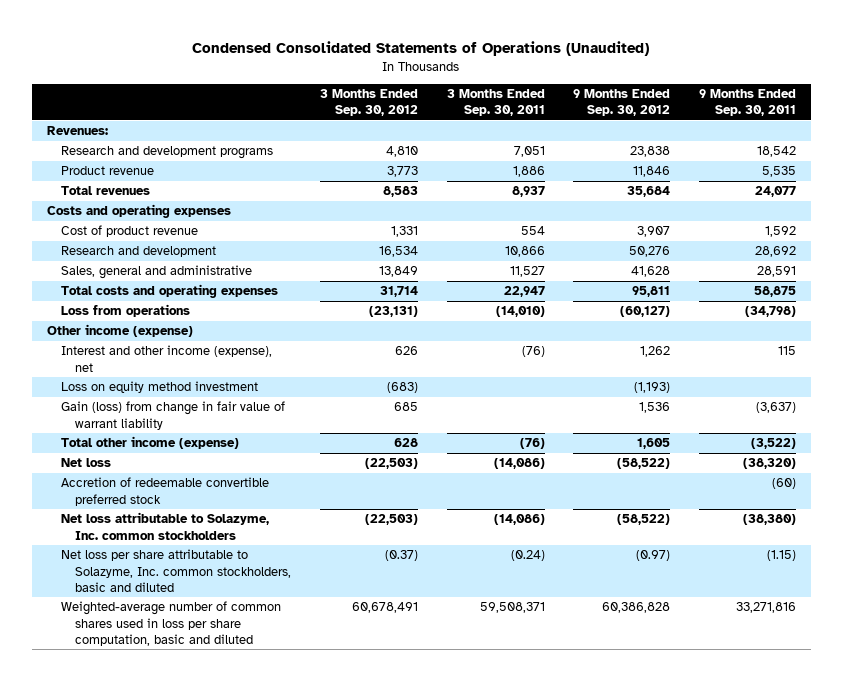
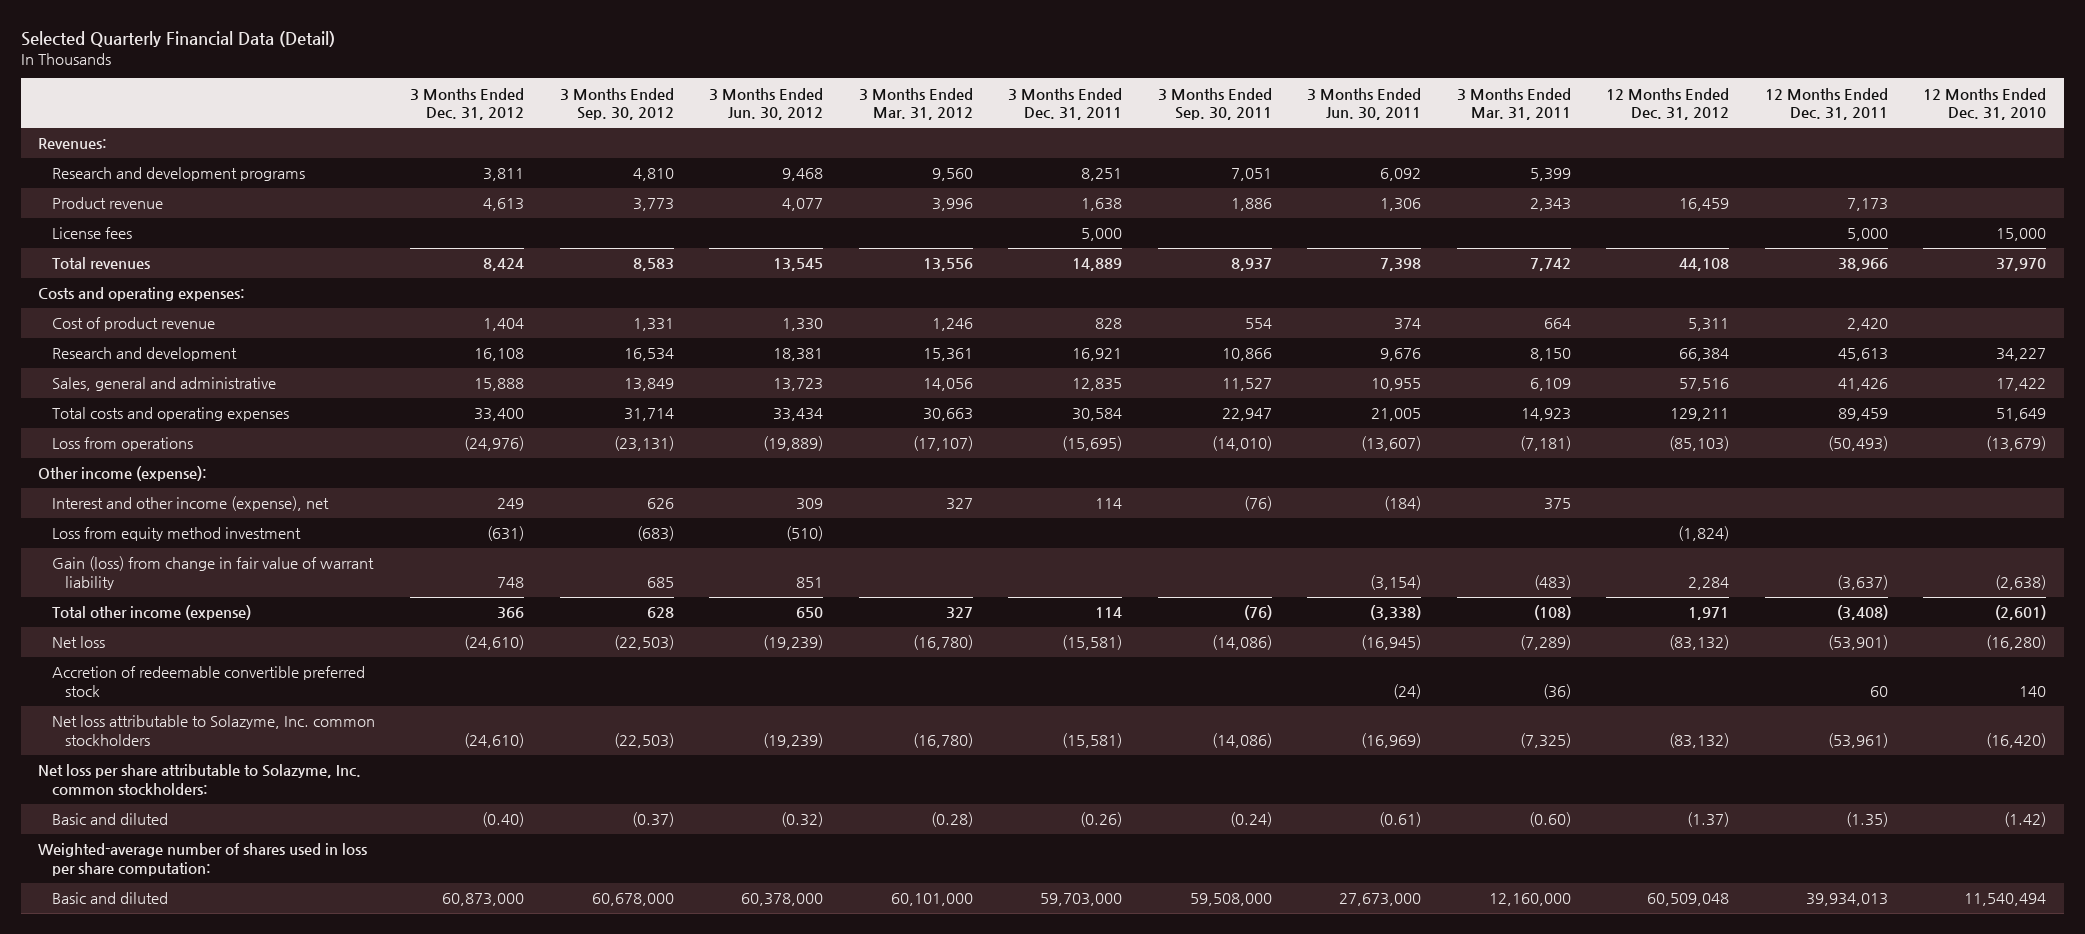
[192,40,650,56] Condensed Consolidated Statements of Operations (Unaudited) -> [20,30,335,47] Selected Quarterly Financial Data (Detail)
[573,89,671,117] 9 Months Ended Sep. 30, 2012 -> none
[699,89,797,117] 9 Months Ended Sep. 30, 2011 -> none
none -> [410,87,525,121] 3 Months Ended Dec. 31, 2012
none -> [709,87,824,121] 3 Months Ended Jun. 30, 2012
none -> [858,87,973,121] 3 Months Ended Mar. 31, 2012
none -> [1008,87,1123,121] 3 Months Ended Dec. 31, 2011
none -> [1307,87,1422,121] 3 Months Ended Jun. 30, 2011
none -> [1456,87,1571,121] 3 Months Ended Mar. 31, 2011
none -> [1606,87,1730,121] 12 Months Ended Dec. 31, 2012
none -> [1764,87,1888,121] 12 Months Ended Dec. 31, 2011
none -> [1923,87,2047,121] 12 Months Ended Dec. 31, 2010
none -> [51,227,132,240] License fees
[46,204,231,219] Costs and operating expenses -> [38,287,246,302] Costs and operating expenses:
[46,324,193,338] Other income (expense) -> [38,466,208,482] Other income (expense):
[60,381,258,394] Loss on equity method investment -> [51,527,301,542] Loss from equity method investment
none -> [38,764,362,795] Net loss per share attributable to Solazyme, Inc. common stockholders:
[60,549,291,592] Net loss per share attributable to Solazyme, Inc. common stockholders, basic and diluted -> [51,813,168,826] Basic and diluted
none -> [38,843,368,876] Weighted-average number of shares used in loss per share computation:
[60,601,281,646] Weighted-average number of common shares used in loss per share computation, basic and diluted -> [51,892,168,905] Basic and diluted
[351,602,418,614] 60,678,491 -> [591,893,674,907] 60,678,000
[479,602,545,614] 59,508,371 -> [1189,893,1272,907] 59,508,000

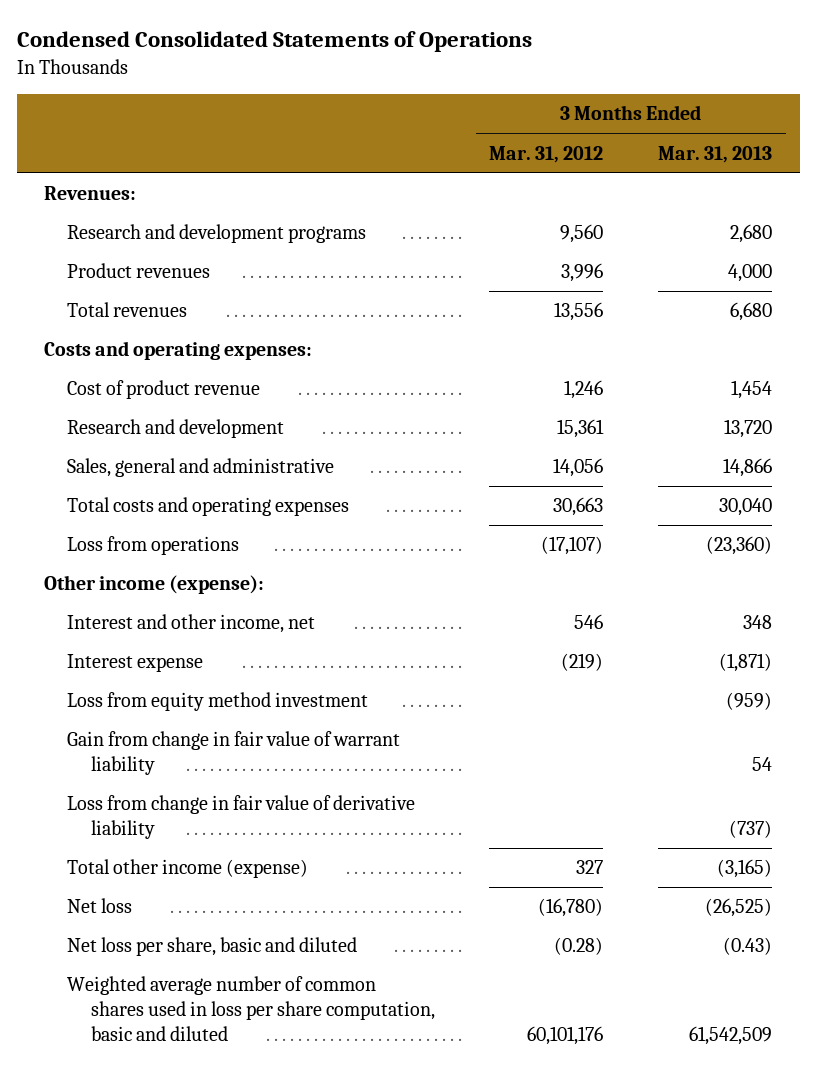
[20,30,335,47] Selected Quarterly Financial Data (Detail) -> [16,31,532,53] Condensed Consolidated Statements of Operations
[410,87,525,121] 3 Months Ended Dec. 31, 2012 -> none
[559,87,674,121] 3 Months Ended Sep. 30, 2012 -> none
[709,87,824,121] 3 Months Ended Jun. 30, 2012 -> none
[1008,87,1123,121] 3 Months Ended Dec. 31, 2011 -> none
[1157,87,1272,121] 3 Months Ended Sep. 30, 2011 -> none
[1307,87,1422,121] 3 Months Ended Jun. 30, 2011 -> none
[1456,87,1571,121] 3 Months Ended Mar. 31, 2011 -> none
[1606,87,1730,121] 12 Months Ended Dec. 31, 2012 -> none
[1764,87,1888,121] 12 Months Ended Dec. 31, 2011 -> none
[1923,87,2047,121] 12 Months Ended Dec. 31, 2010 -> none
none -> [658,145,773,163] Mar. 31, 2013
[51,227,132,240] License fees -> none
[51,197,163,210] Product revenue -> [67,263,211,279] Product revenues
[51,496,329,512] Interest and other income (expense), net -> [67,614,316,634] Interest and other income, net
[945,498,973,511] 327 -> [574,614,604,630] 546
none -> [67,654,204,673] Interest expense
[51,556,374,590] Gain (loss) from change in fair value of warrant liability -> [67,731,401,776] Gain from change in fair value of warrant liability
none -> [67,795,416,840] Loss from change in fair value of derivative liability
[51,666,365,697] Accretion of redeemable convertible preferred stock -> none
[51,715,375,746] Net loss attributable to Solazyme, Inc. common stockholders -> none
[38,764,362,795] Net loss per share attributable to Solazyme, Inc. common stockholders: -> none
[38,843,368,876] Weighted-average number of shares used in loss per share computation: -> none
[51,813,168,826] Basic and diluted -> [67,937,358,957] Net loss per share, basic and diluted
[51,892,168,905] Basic and diluted -> [67,976,435,1042] Weighted average number of common shares used in loss per share computation, basic and diluted
[890,893,973,907] 60,101,000 -> [527,1026,604,1046] 60,101,176

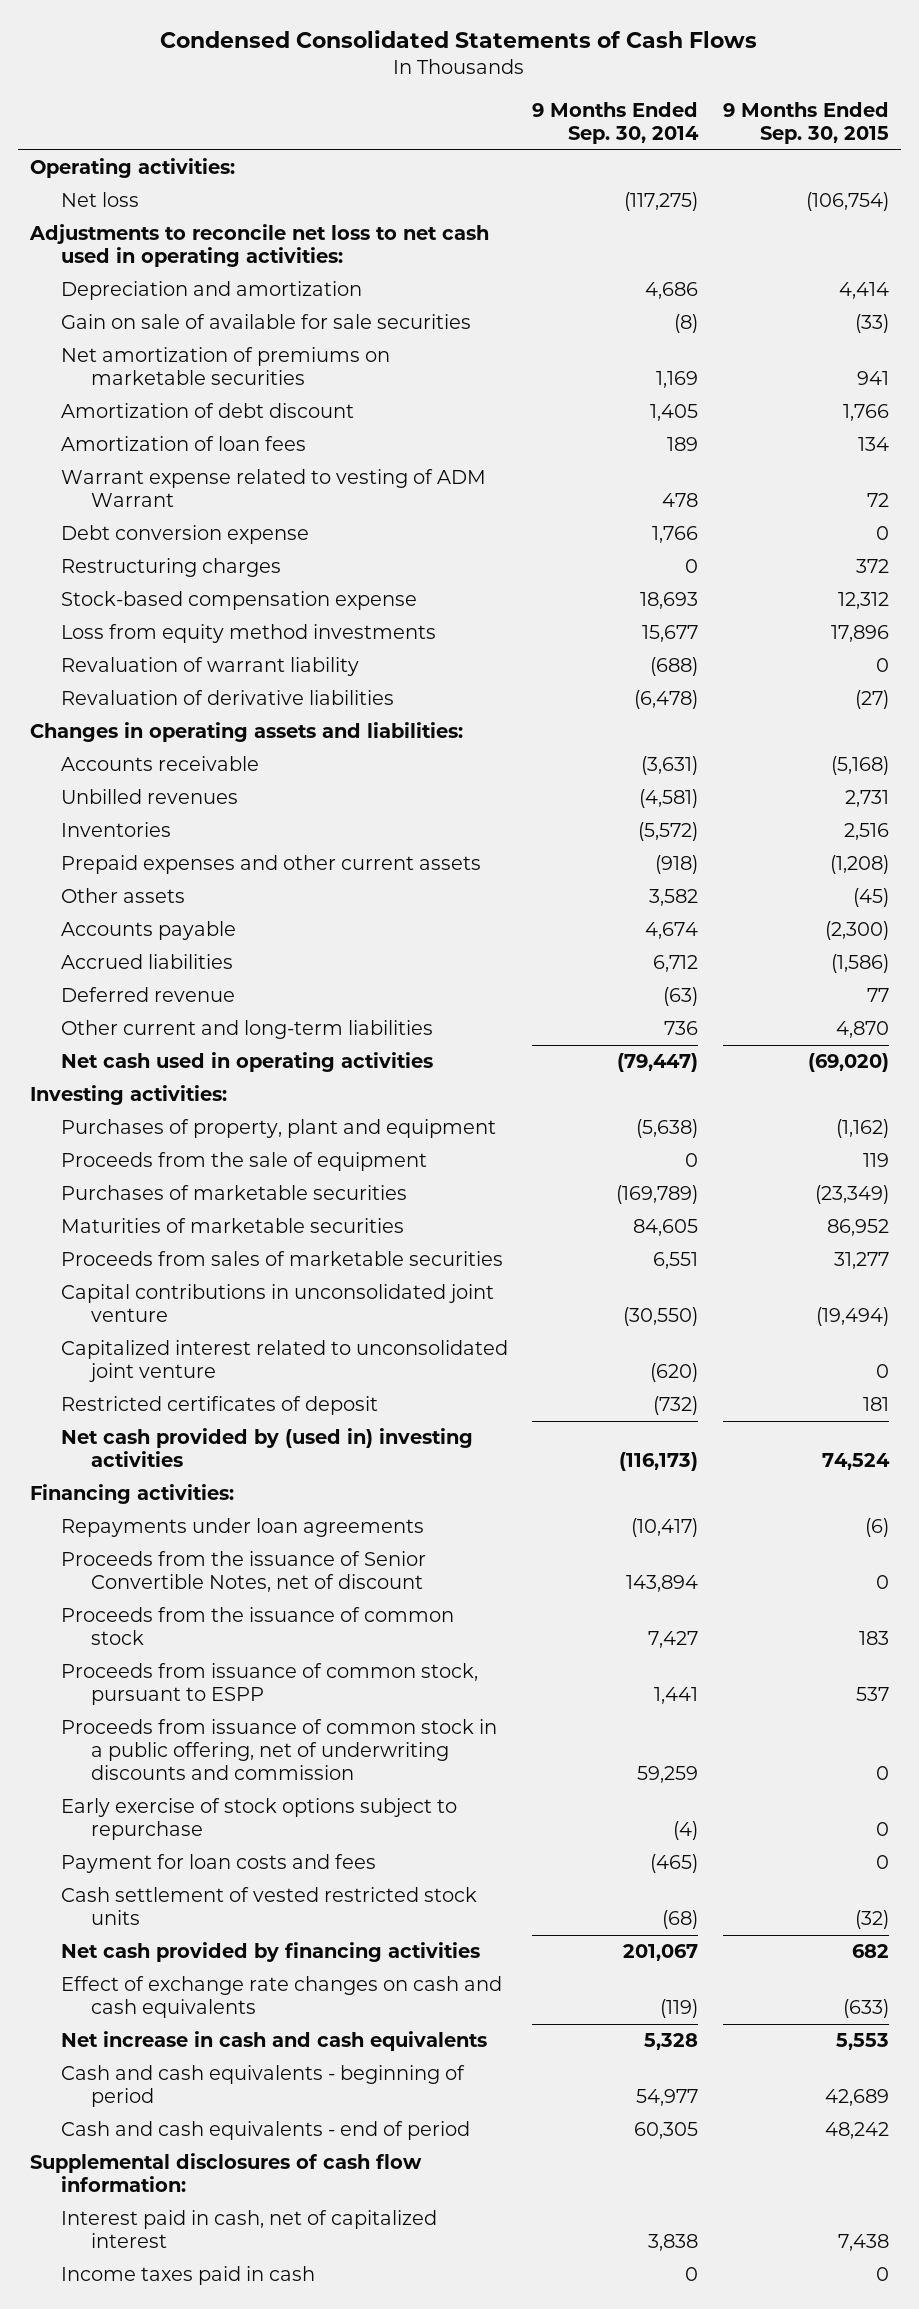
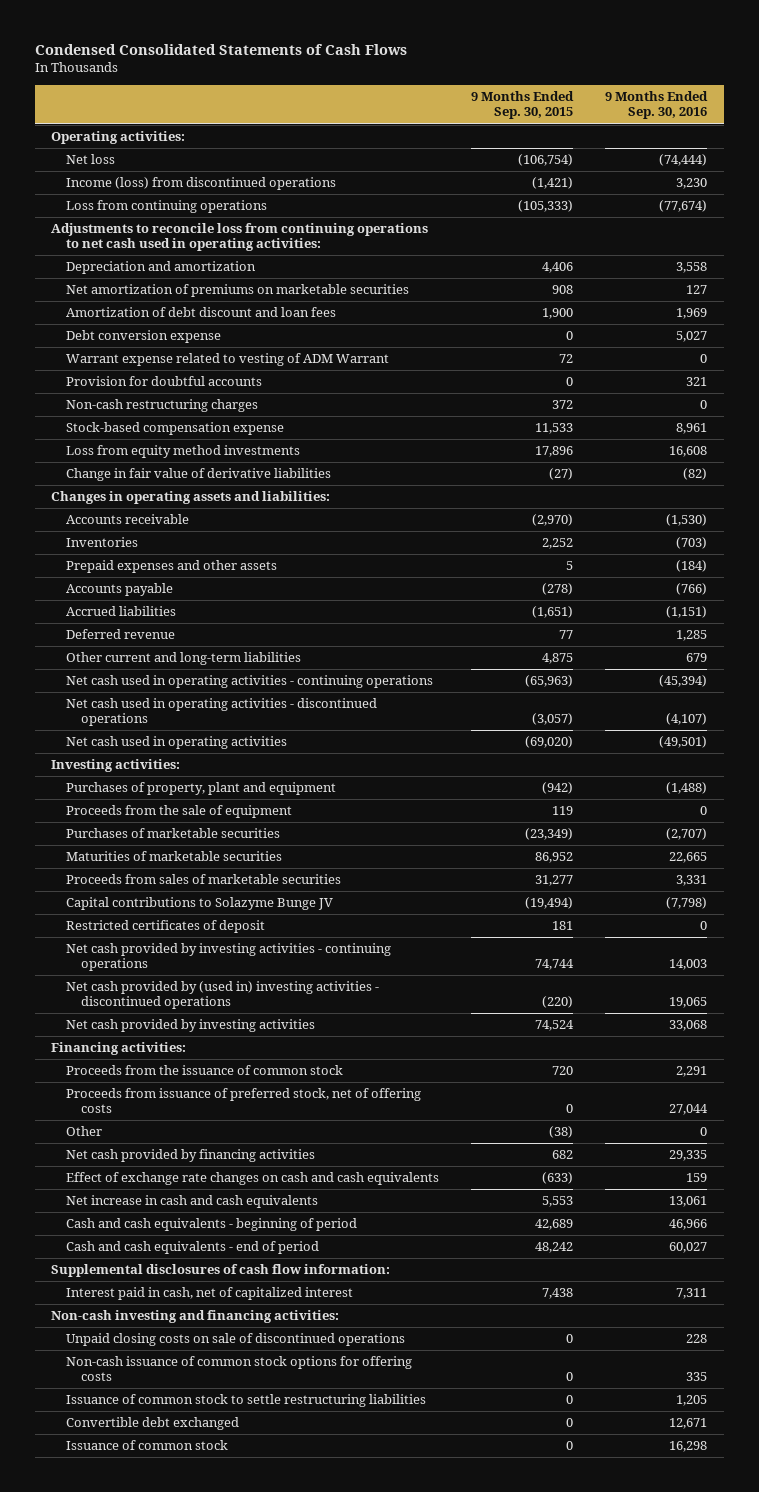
[532,101,700,144] 9 Months Ended Sep. 30, 2014 -> none
none -> [605,91,709,120] 9 Months Ended Sep. 30, 2016
[60,314,471,330] Gain on sale of available for sale securities -> none
[60,436,306,452] Amortization of loan fees -> none
none -> [66,177,337,191] Income (loss) from discontinued operations
none -> [66,200,268,214] Loss from continuing operations
[29,224,490,268] Adjustments to reconcile net loss to net cash used in operating activities: -> [51,223,429,252] Adjustments to reconcile loss from continuing operations to net cash used in operating activities:
[838,282,889,300] 4,414 -> [542,262,574,274] 4,406
[856,371,889,386] 941 -> [552,285,574,295] 908
[60,403,354,419] Amortization of debt discount -> [66,307,337,318] Amortization of debt discount and loan fees
[842,404,889,422] 1,766 -> [542,308,574,320] 1,900
[60,469,486,508] Warrant expense related to vesting of ADM Warrant -> [66,353,390,367] Warrant expense related to vesting of ADM Warrant
none -> [66,376,263,387] Provision for doubtful accounts
[60,558,281,578] Restructuring charges -> [66,399,259,413] Non-cash restructuring charges
[837,592,889,610] 12,312 -> [535,423,574,435] 11,533
[60,657,359,677] Revaluation of warrant liability -> none
[60,690,394,706] Revaluation of derivative liabilities -> [66,468,332,482] Change in fair value of derivative liabilities
[60,789,238,805] Unbilled revenues -> none
[60,888,185,904] Other assets -> none
[830,756,889,776] (5,168) -> [532,514,574,527] (2,970)
[843,823,889,841] 2,516 -> [542,538,574,550] 2,252
[60,855,481,875] Prepaid expenses and other current assets -> [66,560,278,574] Prepaid expenses and other assets
[829,855,889,875] (1,208) -> [566,561,574,571] 5
[824,921,889,941] (2,300) -> [542,583,574,596] (278)
[830,954,889,974] (1,586) -> [532,606,574,619] (1,651)
[835,1021,889,1039] 4,870 -> [542,653,574,665] 4,875
none -> [66,675,434,689] Net cash used in operating activities - continuing operations
none -> [66,698,378,727] Net cash used in operating activities - discontinued operations
[835,1119,889,1139] (1,162) -> [542,782,574,795] (942)
[60,1340,508,1383] Capitalized interest related to unconsolidated joint venture -> none
[60,1284,494,1323] Capital contributions in unconsolidated joint venture -> [66,897,334,911] Capital contributions to Solazyme Bunge JV
none -> [66,943,392,972] Net cash provided by investing activities - continuing operations
none -> [66,981,380,1010] Net cash provided by (used in) investing activities - discontinued operations
[60,1428,473,1468] Net cash provided by (used in) investing activities -> [66,1019,316,1033] Net cash provided by investing activities
[60,1518,424,1538] Repayments under loan agreements -> none
[60,1551,426,1593] Proceeds from the issuance of Senior Convertible Notes, net of discount -> none
[60,1663,478,1706] Proceeds from issuance of common stock, pursuant to ESPP -> none
[60,1719,497,1781] Proceeds from issuance of common stock in a public offering, net of underwriting discounts and commission -> none
[60,1798,457,1841] Early exercise of stock options subject to repurchase -> none
[60,1854,376,1874] Payment for loan costs and fees -> none
[60,1887,477,1926] Cash settlement of vested restricted stock units -> none
[858,1631,889,1646] 183 -> [552,1066,574,1076] 720
none -> [66,1088,422,1114] Proceeds from issuance of preferred stock, net of offering costs
none -> [66,1126,103,1137] Other
[60,2266,315,2286] Income taxes paid in cash -> none
none -> [51,1310,340,1324] Non-cash investing and financing activities:
none -> [66,1333,406,1347] Unpaid closing costs on sale of discontinued operations
none -> [66,1356,413,1382] Non-cash issuance of common stock options for offering costs
none -> [66,1394,427,1408] Issuance of common stock to settle restructuring liabilities
none -> [66,1417,240,1431] Convertible debt exchanged
none -> [66,1440,229,1451] Issuance of common stock

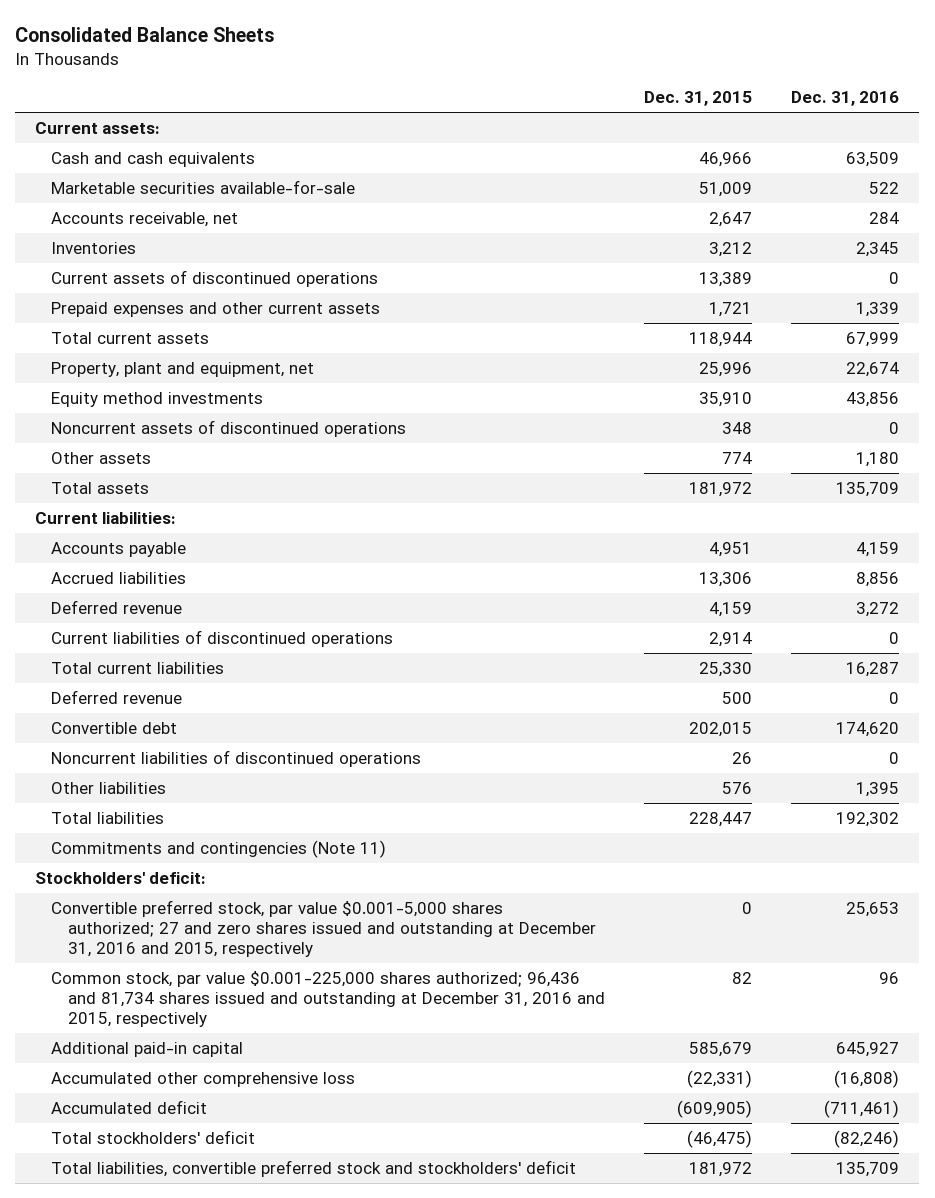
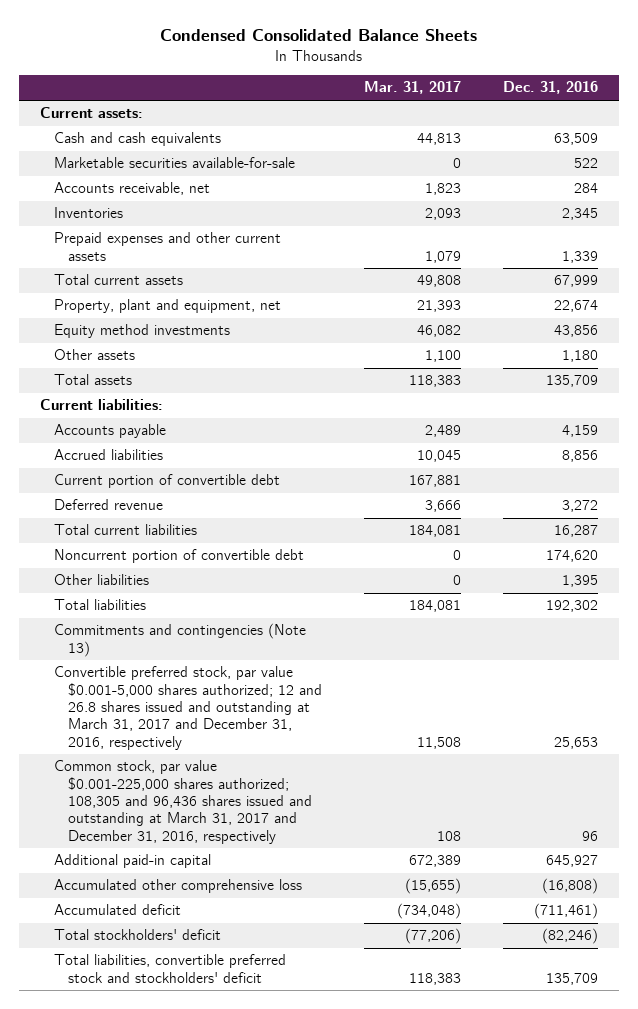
[15,27,275,43] Consolidated Balance Sheets -> [159,29,477,42] Condensed Consolidated Balance Sheets
[644,91,753,107] Dec. 31, 2015 -> none
none -> [363,81,461,95] Mar. 31, 2017
[51,270,379,288] Current assets of discontinued operations -> none
[51,420,407,438] Noncurrent assets of discontinued operations -> none
none -> [53,474,280,489] Current portion of convertible debt
[51,630,394,648] Current liabilities of discontinued operations -> none
[51,690,183,705] Deferred revenue -> none
[51,750,422,768] Noncurrent liabilities of discontinued operations -> none
[51,722,178,735] Convertible debt -> [53,549,304,564] Noncurrent portion of convertible debt
[35,872,207,885] Stockholders' deficit: -> none
[51,840,387,859] Commitments and contingencies (Note 11) -> [53,623,306,657] Commitments and contingencies (Note 13)
[51,900,596,957] Convertible preferred stock, par value $0.001-5,000 shares authorized; 27 and zero shares issued and outstanding at December 31, 2016 and 2015, respectively -> [53,666,322,750] Convertible preferred stock, par value $0.001-5,000 shares authorized; 12 and 26.8 shares issued and outstanding at March 31, 2017 and December 31, 2016, respectively
[51,971,605,1027] Common stock, par value $0.001-225,000 shares authorized; 96,436 and 81,734 shares issued and outstanding at December 31, 2016 and 2015, respectively -> [53,760,312,844] Common stock, par value $0.001-225,000 shares authorized; 108,305 and 96,436 shares issued and outstanding at March 31, 2017 and December 31, 2016, respectively

